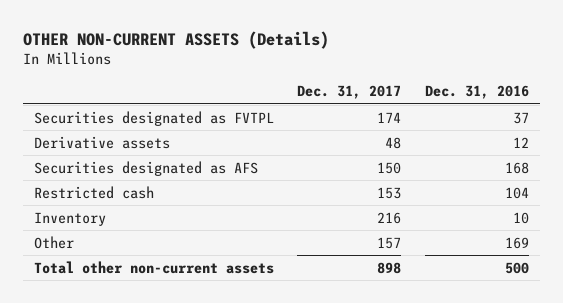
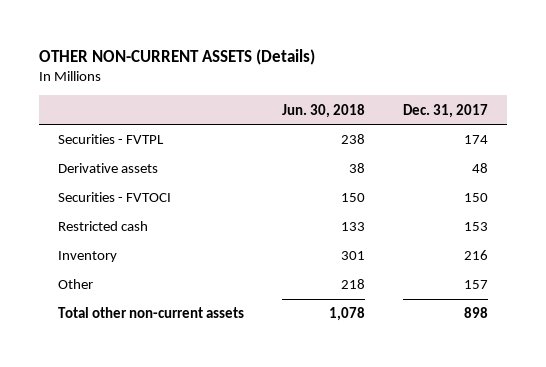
[424,85,529,100] Dec. 31, 2016 -> none
none -> [282,103,366,118] Jun. 30, 2018
[34,110,275,126] Securities designated as FVTPL -> [58,134,165,145] Securities - FVTPL
[34,160,259,176] Securities designated as AFS -> none
none -> [58,192,172,203] Securities - FVTOCI

